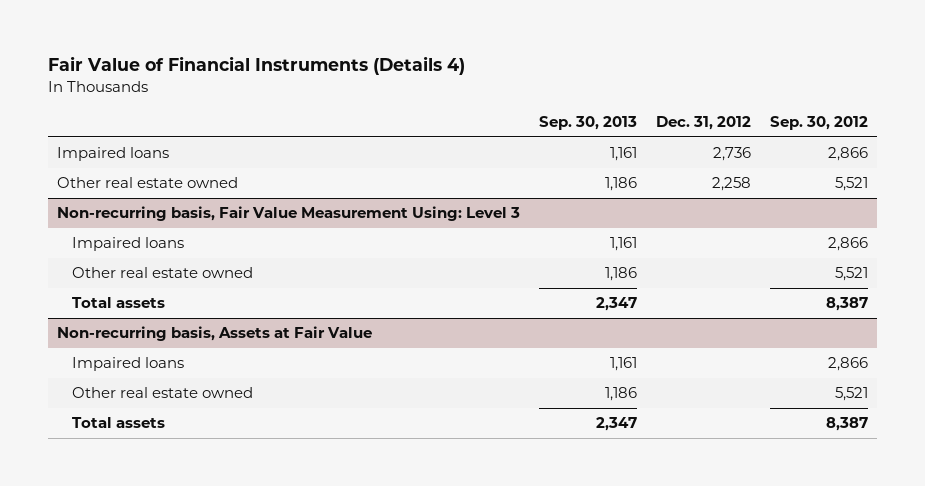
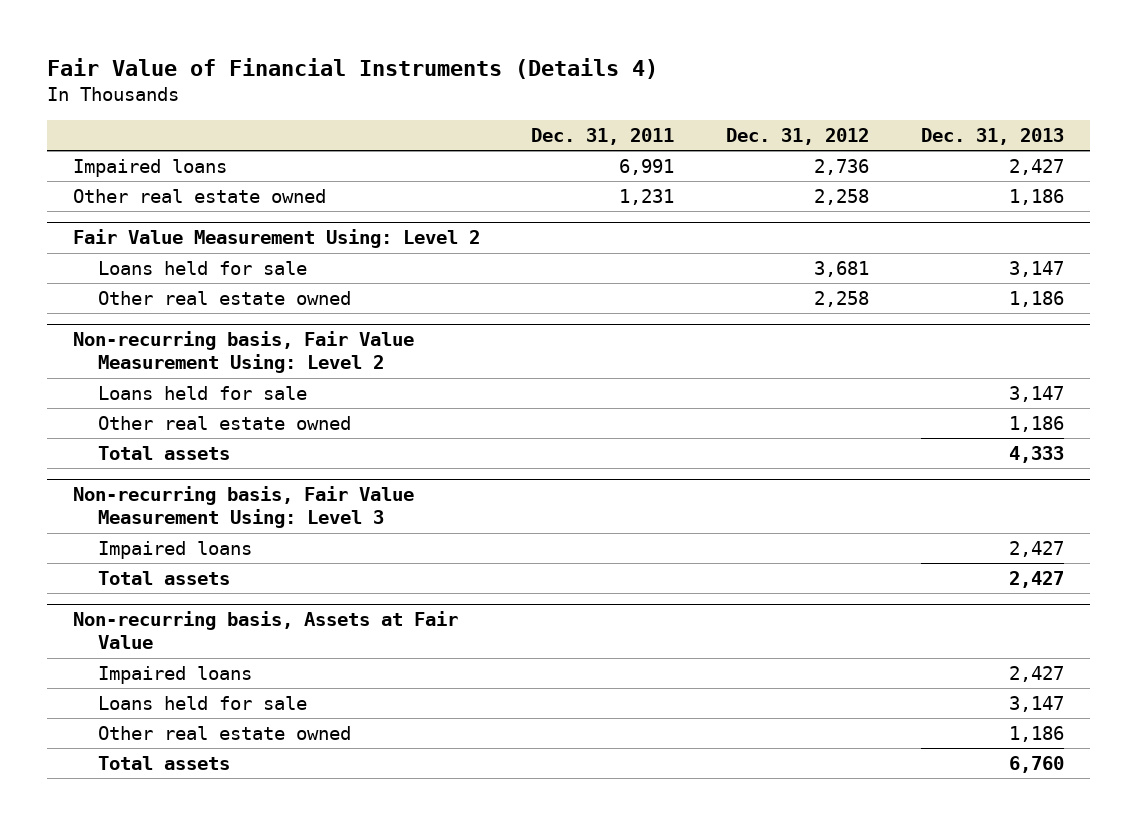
[538,116,637,131] Sep. 30, 2013 -> none
[769,116,868,131] Sep. 30, 2012 -> none
none -> [531,128,675,146] Dec. 31, 2011
none -> [921,128,1065,146] Dec. 31, 2013
none -> [72,229,480,249] Fair Value Measurement Using: Level 2
none -> [97,260,307,275] Loans held for sale
none -> [97,290,351,305] Other real estate owned
none -> [72,331,414,374] Non-recurring basis, Fair Value Measurement Using: Level 2
none -> [97,385,307,400] Loans held for sale
none -> [97,415,351,430] Other real estate owned
none -> [97,445,230,460] Total assets
[71,267,253,279] Other real estate owned -> none
none -> [97,695,307,710] Loans held for sale

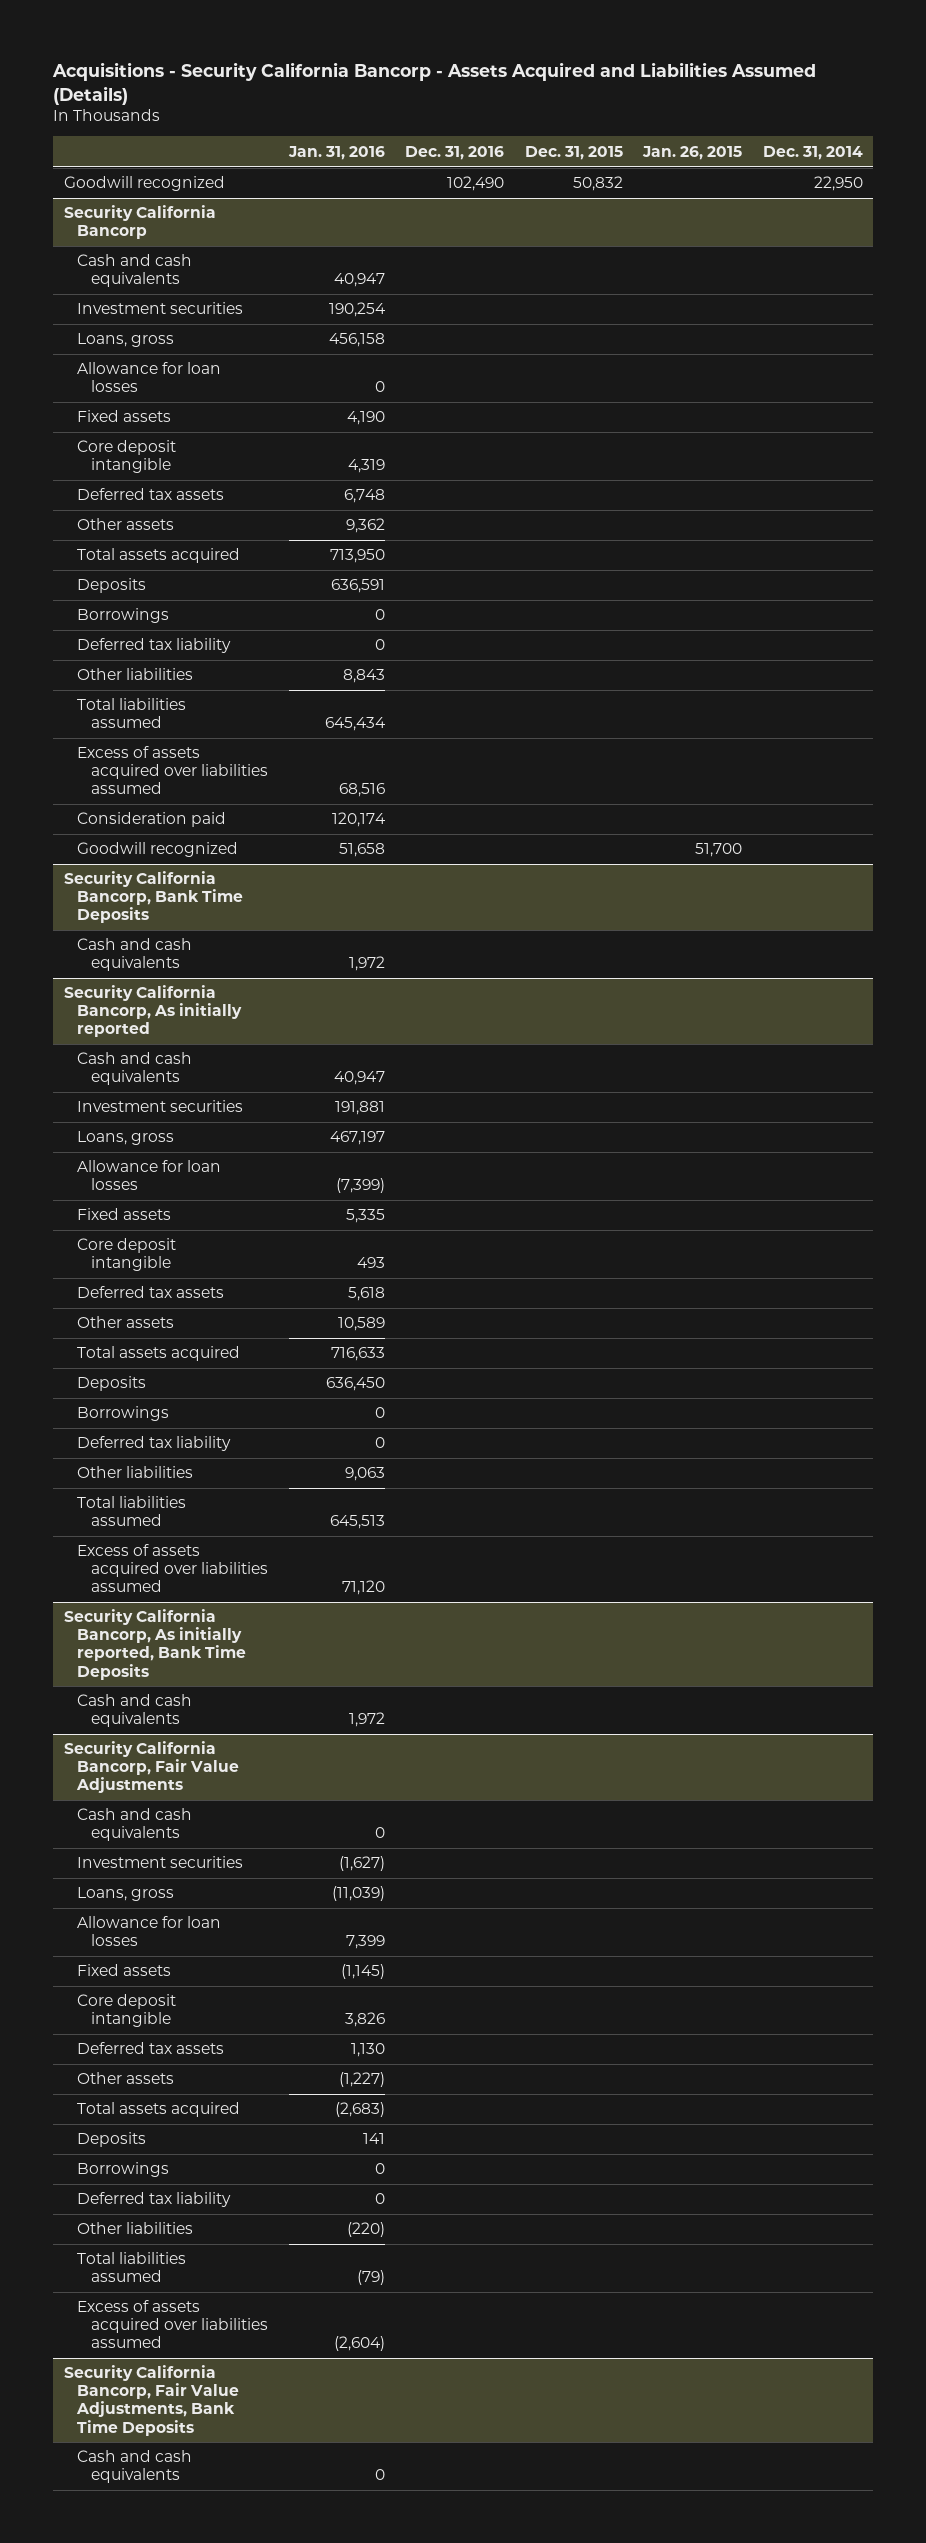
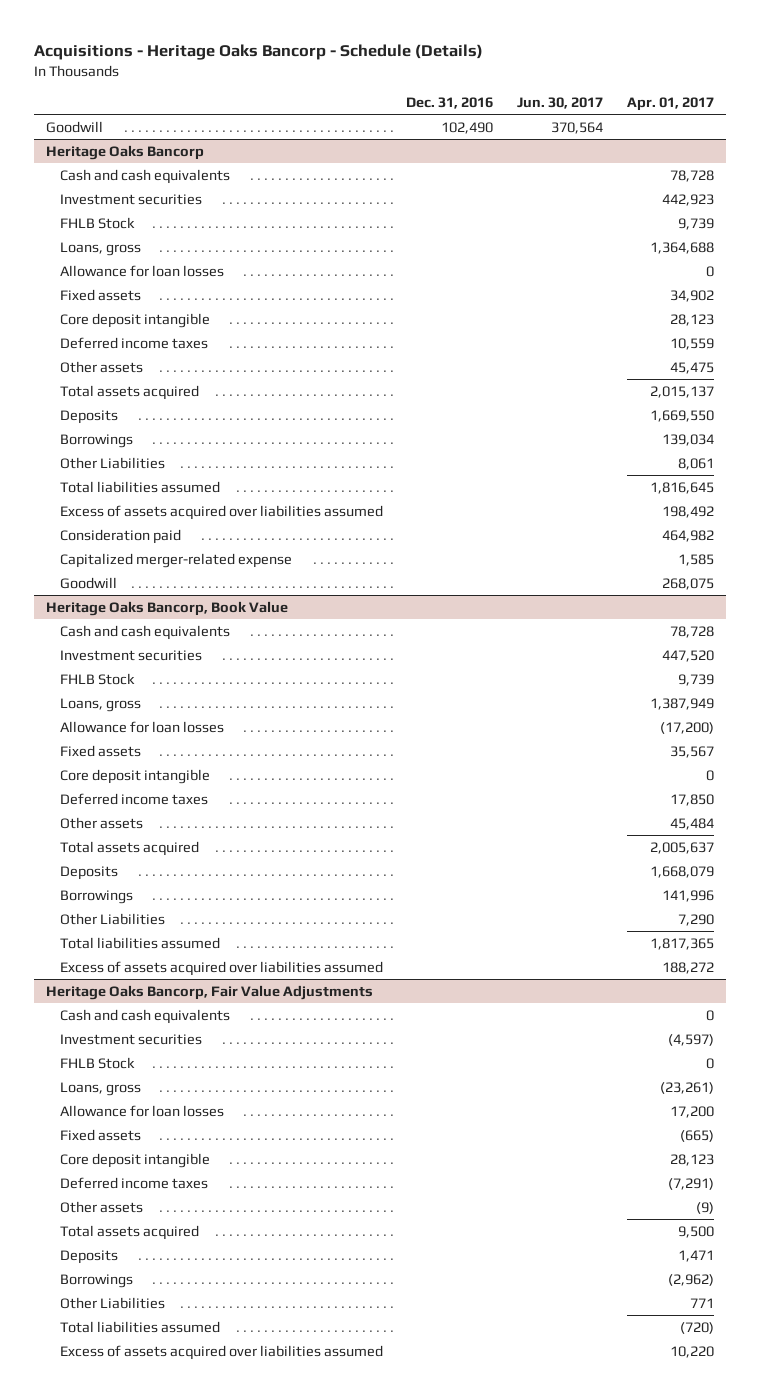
[52,61,817,105] Acquisitions - Security California Bancorp - Assets Acquired and Liabilities Assumed (Details) -> [34,44,484,61] Acquisitions - Heritage Oaks Bancorp - Schedule (Details)
[287,145,385,160] Jan. 31, 2016 -> none
[524,145,623,160] Dec. 31, 2015 -> none
[642,145,743,160] Jan. 26, 2015 -> none
[762,145,863,160] Dec. 31, 2014 -> none
none -> [517,96,604,109] Jun. 30, 2017
none -> [626,96,714,111] Apr. 01, 2017
[63,205,216,240] Security California Bancorp -> none
[77,254,193,288] Cash and cash equivalents -> none
[77,302,244,315] Investment securities -> none
[77,333,175,348] Loans, gross -> none
[77,362,222,393] Allowance for loan losses -> none
[77,410,172,423] Fixed assets -> none
[77,440,177,474] Core deposit intangible -> none
[77,488,225,501] Deferred tax assets -> none
[77,518,175,531] Other assets -> none
[77,548,241,564] Total assets acquired -> none
[77,578,147,594] Deposits -> none
[77,608,170,624] Borrowings -> none
[77,638,232,654] Deferred tax liability -> none
[77,668,194,681] Other liabilities -> none
[77,698,187,729] Total liabilities assumed -> none
[77,746,268,795] Excess of assets acquired over liabilities assumed -> none
[77,812,227,828] Consideration paid -> none
[77,842,239,858] Goodwill recognized -> none
[63,871,244,924] Security California Bancorp, Bank Time Deposits -> none
[77,938,193,972] Cash and cash equivalents -> none
[63,985,243,1038] Security California Bancorp, As initially reported -> none
[77,1052,193,1086] Cash and cash equivalents -> none
[77,1100,244,1113] Investment securities -> none
[77,1131,175,1146] Loans, gross -> none
[77,1160,222,1191] Allowance for loan losses -> none
[77,1208,172,1221] Fixed assets -> none
[77,1238,177,1272] Core deposit intangible -> none
[77,1286,225,1299] Deferred tax assets -> none
[77,1316,175,1329] Other assets -> none
[77,1346,241,1362] Total assets acquired -> none
[77,1376,147,1392] Deposits -> none
[77,1406,170,1422] Borrowings -> none
[77,1436,232,1452] Deferred tax liability -> none
[77,1466,194,1479] Other liabilities -> none
[77,1496,187,1527] Total liabilities assumed -> none
[77,1544,268,1593] Excess of assets acquired over liabilities assumed -> none
[63,1609,247,1680] Security California Bancorp, As initially reported, Bank Time Deposits -> none
[77,1694,193,1728] Cash and cash equivalents -> none
[63,176,225,192] Goodwill recognized -> [46,120,104,133] Goodwill
none -> [46,144,205,160] Heritage Oaks Bancorp
none -> [59,168,230,184] Cash and cash equivalents
none -> [59,193,202,205] Investment securities
none -> [59,216,135,229] FHLB Stock
none -> [59,241,141,256] Loans, gross
none -> [59,264,224,277] Allowance for loan losses
none -> [59,288,141,301] Fixed assets
none -> [59,312,210,328] Core deposit intangible
none -> [59,336,208,349] Deferred income taxes
none -> [59,360,143,373] Other assets
none -> [59,384,199,400] Total assets acquired
none -> [59,409,118,424] Deposits
none -> [59,433,133,448] Borrowings
none -> [59,456,165,469] Other Liabilities
none -> [59,480,220,493] Total liabilities assumed
none -> [59,504,383,520] Excess of assets acquired over liabilities assumed
none -> [59,528,181,544] Consideration paid
none -> [59,552,292,568] Capitalized merger-related expense
none -> [59,576,117,589] Goodwill
none -> [46,600,289,616] Heritage Oaks Bancorp, Book Value
none -> [59,624,230,640] Cash and cash equivalents
none -> [59,649,202,661] Investment securities
none -> [59,672,135,685] FHLB Stock
none -> [59,697,141,712] Loans, gross
none -> [59,720,224,733] Allowance for loan losses
none -> [59,744,141,757] Fixed assets
none -> [59,768,210,784] Core deposit intangible
none -> [59,792,208,805] Deferred income taxes
none -> [59,816,143,829] Other assets
none -> [59,840,199,856] Total assets acquired
none -> [59,865,118,880] Deposits
none -> [59,889,133,904] Borrowings
none -> [59,912,165,925] Other Liabilities
none -> [59,936,220,949] Total liabilities assumed
none -> [59,960,383,976] Excess of assets acquired over liabilities assumed
[63,1741,240,1794] Security California Bancorp, Fair Value Adjustments -> [46,984,374,1000] Heritage Oaks Bancorp, Fair Value Adjustments
none -> [59,1056,135,1069] FHLB Stock
[77,2042,225,2055] Deferred tax assets -> [59,1176,208,1189] Deferred income taxes
[77,2192,232,2208] Deferred tax liability -> none
[77,2222,194,2235] Other liabilities -> [59,1296,165,1309] Other Liabilities
[63,2365,240,2436] Security California Bancorp, Fair Value Adjustments, Bank Time Deposits -> none
[77,2450,193,2484] Cash and cash equivalents -> none

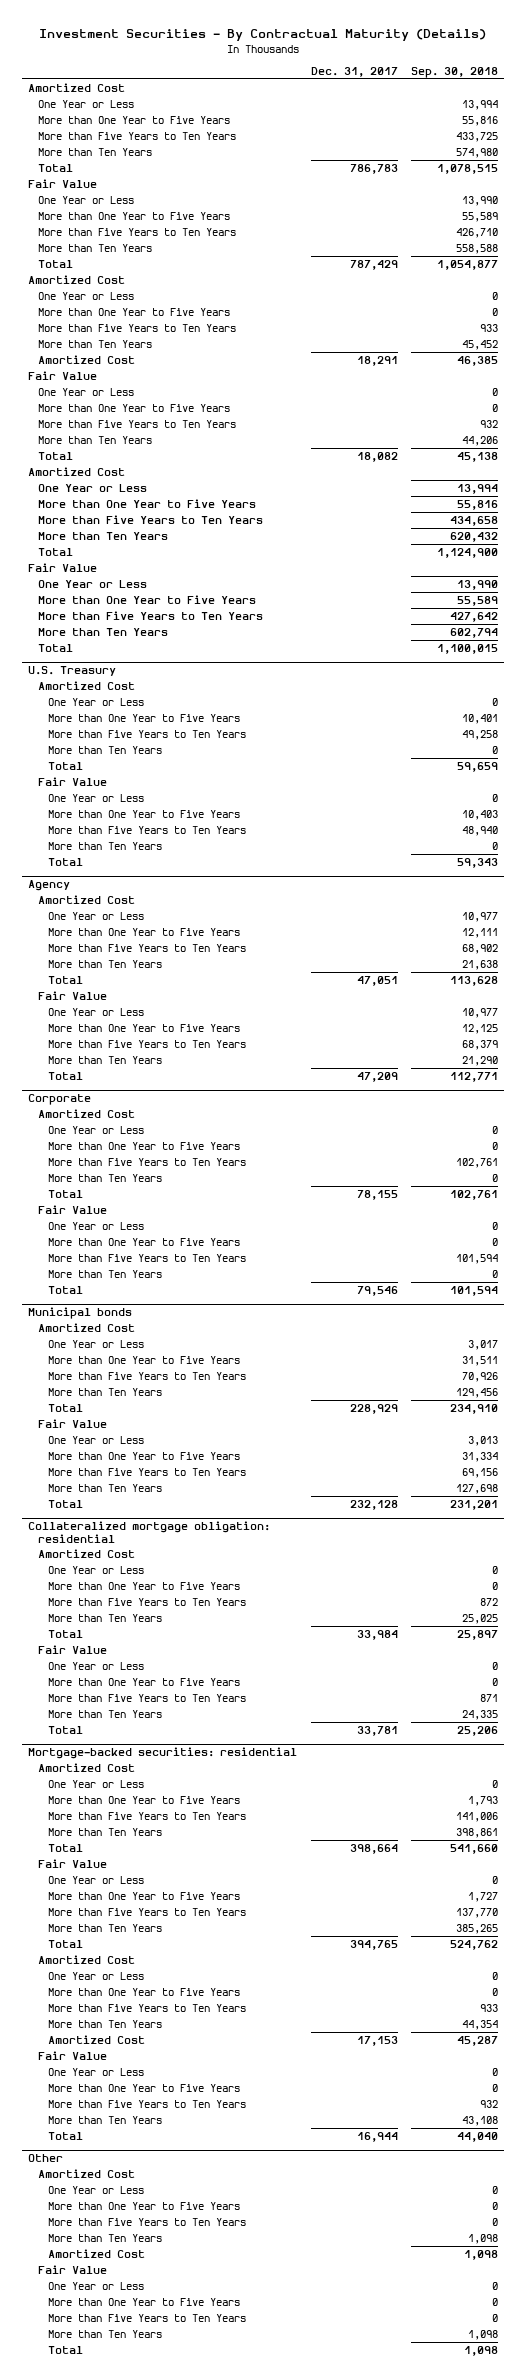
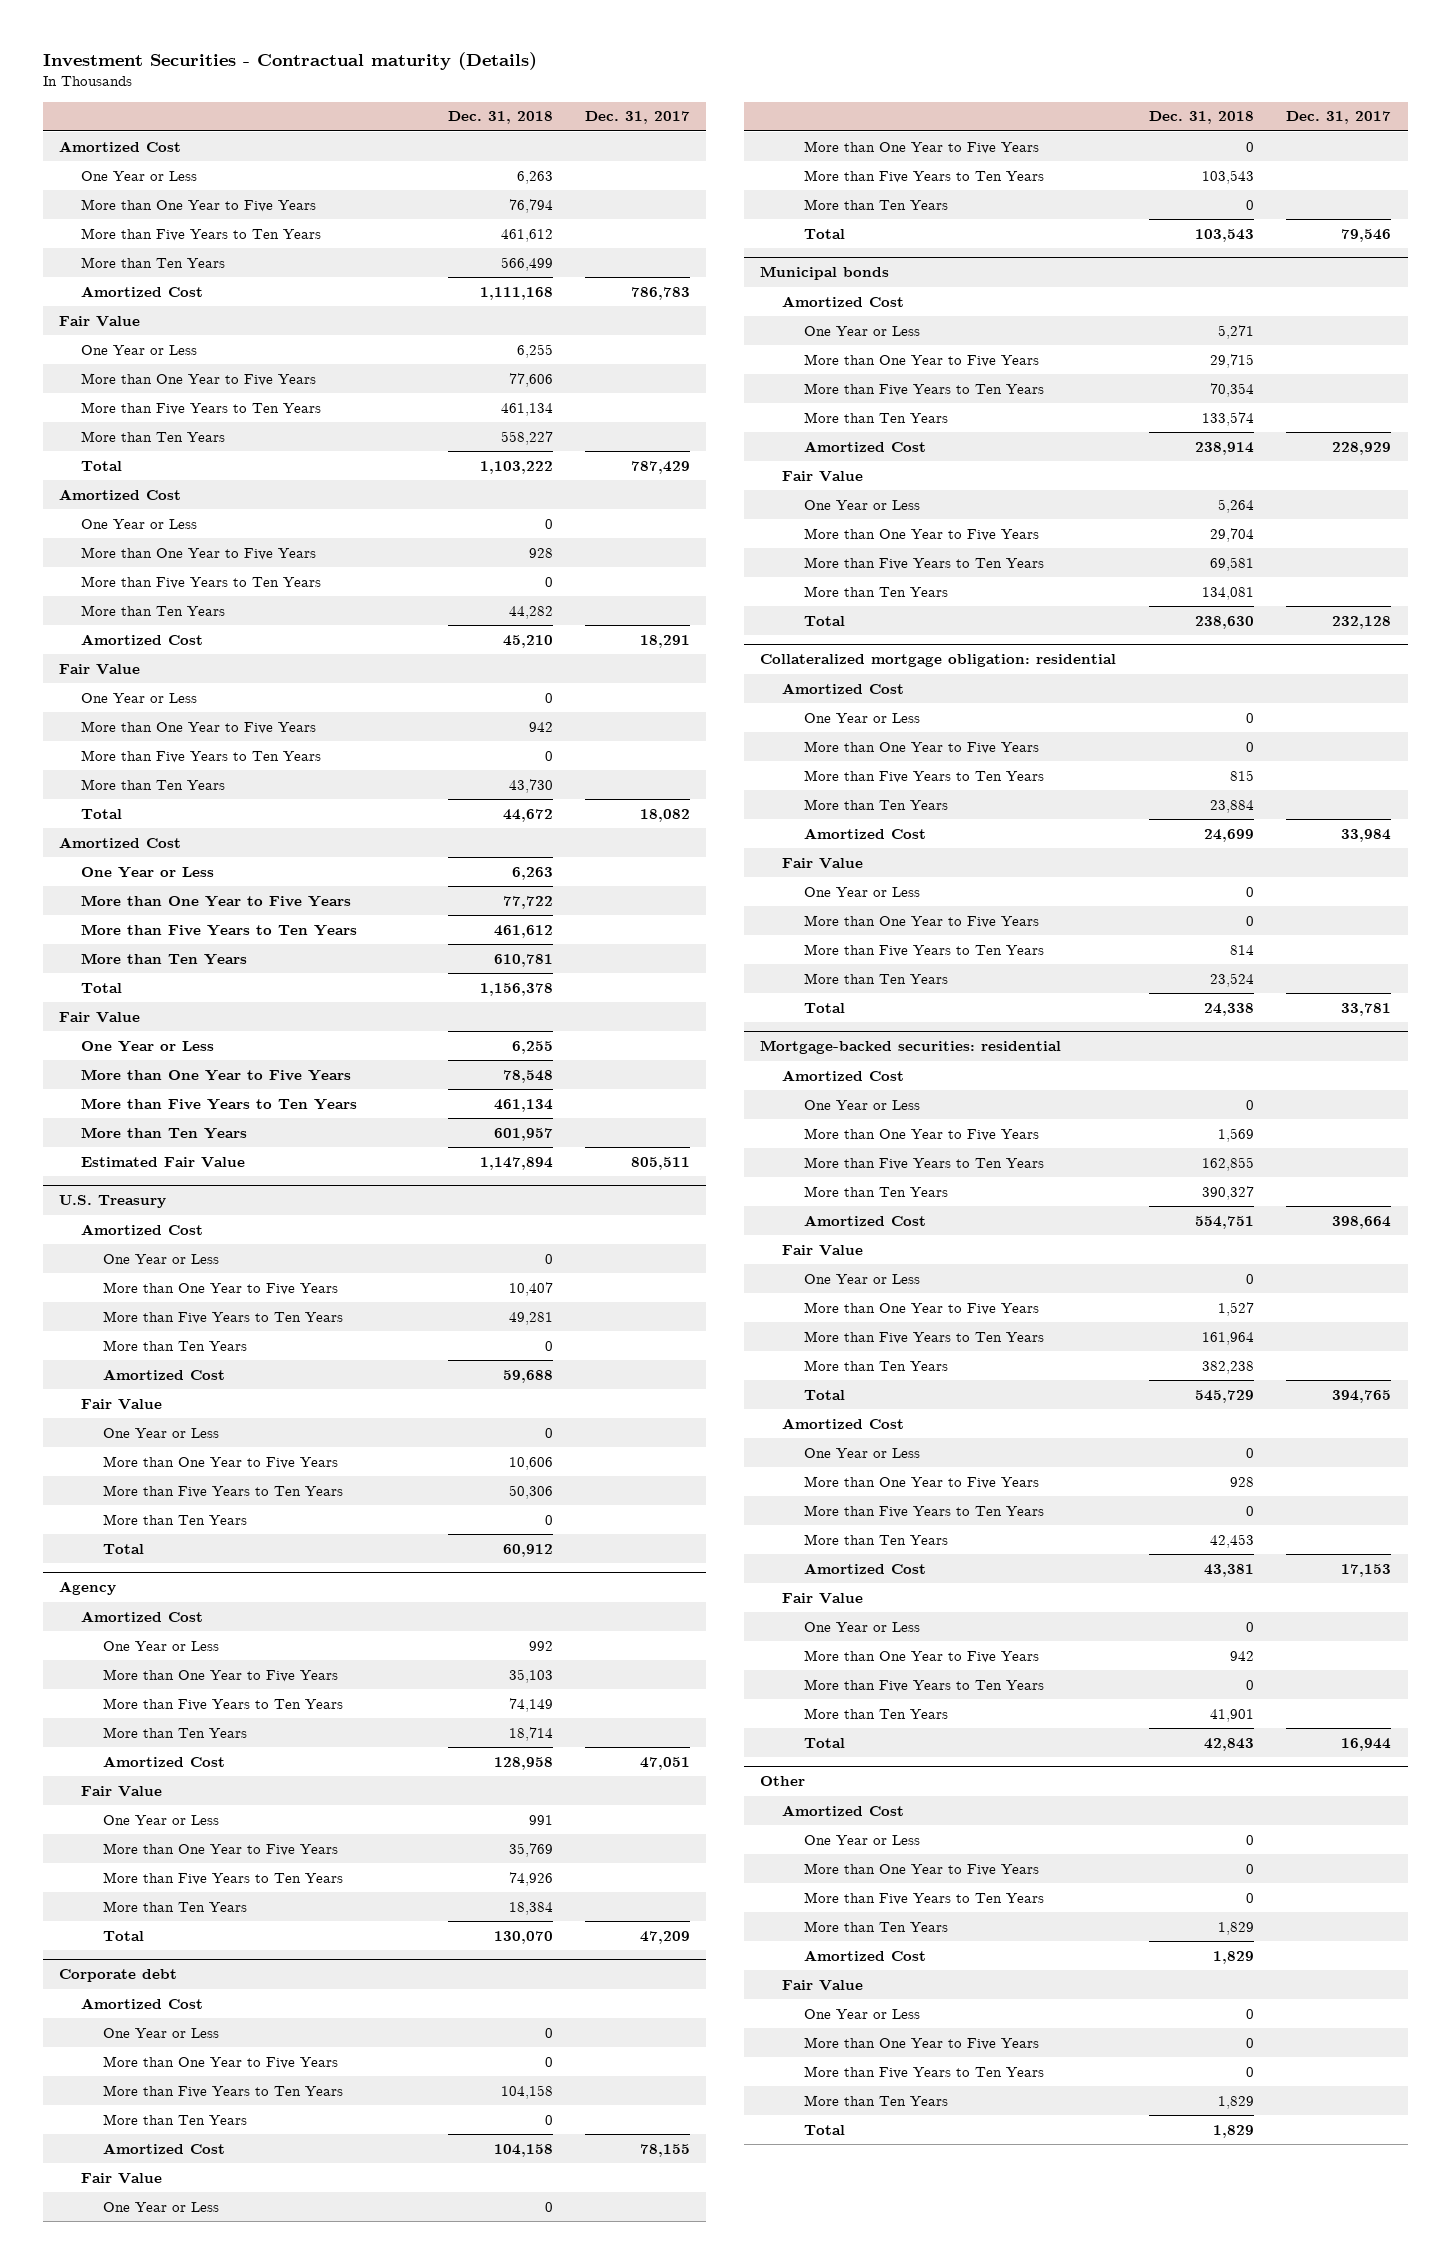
[39,29,487,42] Investment Securities - By Contractual Maturity (Details) -> [42,52,537,71] Investment Securities - Contractual maturity (Details)
[410,67,498,79] Sep. 30, 2018 -> none
none -> [447,111,553,125] Dec. 31, 2018
[38,163,74,172] Total -> [80,285,203,297] Amortized Cost
[38,643,74,652] Total -> none
none -> [80,1156,245,1168] Estimated Fair Value
[47,761,83,770] Total -> [102,1368,225,1380] Amortized Cost
[47,975,83,984] Total -> [102,1755,225,1767] Amortized Cost
[28,1094,92,1106] Corporate -> [58,1969,177,1983] Corporate debt
[47,1189,83,1198] Total -> [102,2142,225,2154] Amortized Cost
[47,1403,83,1412] Total -> [804,440,927,452] Amortized Cost
[47,1629,83,1638] Total -> [804,827,927,839] Amortized Cost
[47,1843,83,1852] Total -> [804,1214,927,1226] Amortized Cost

